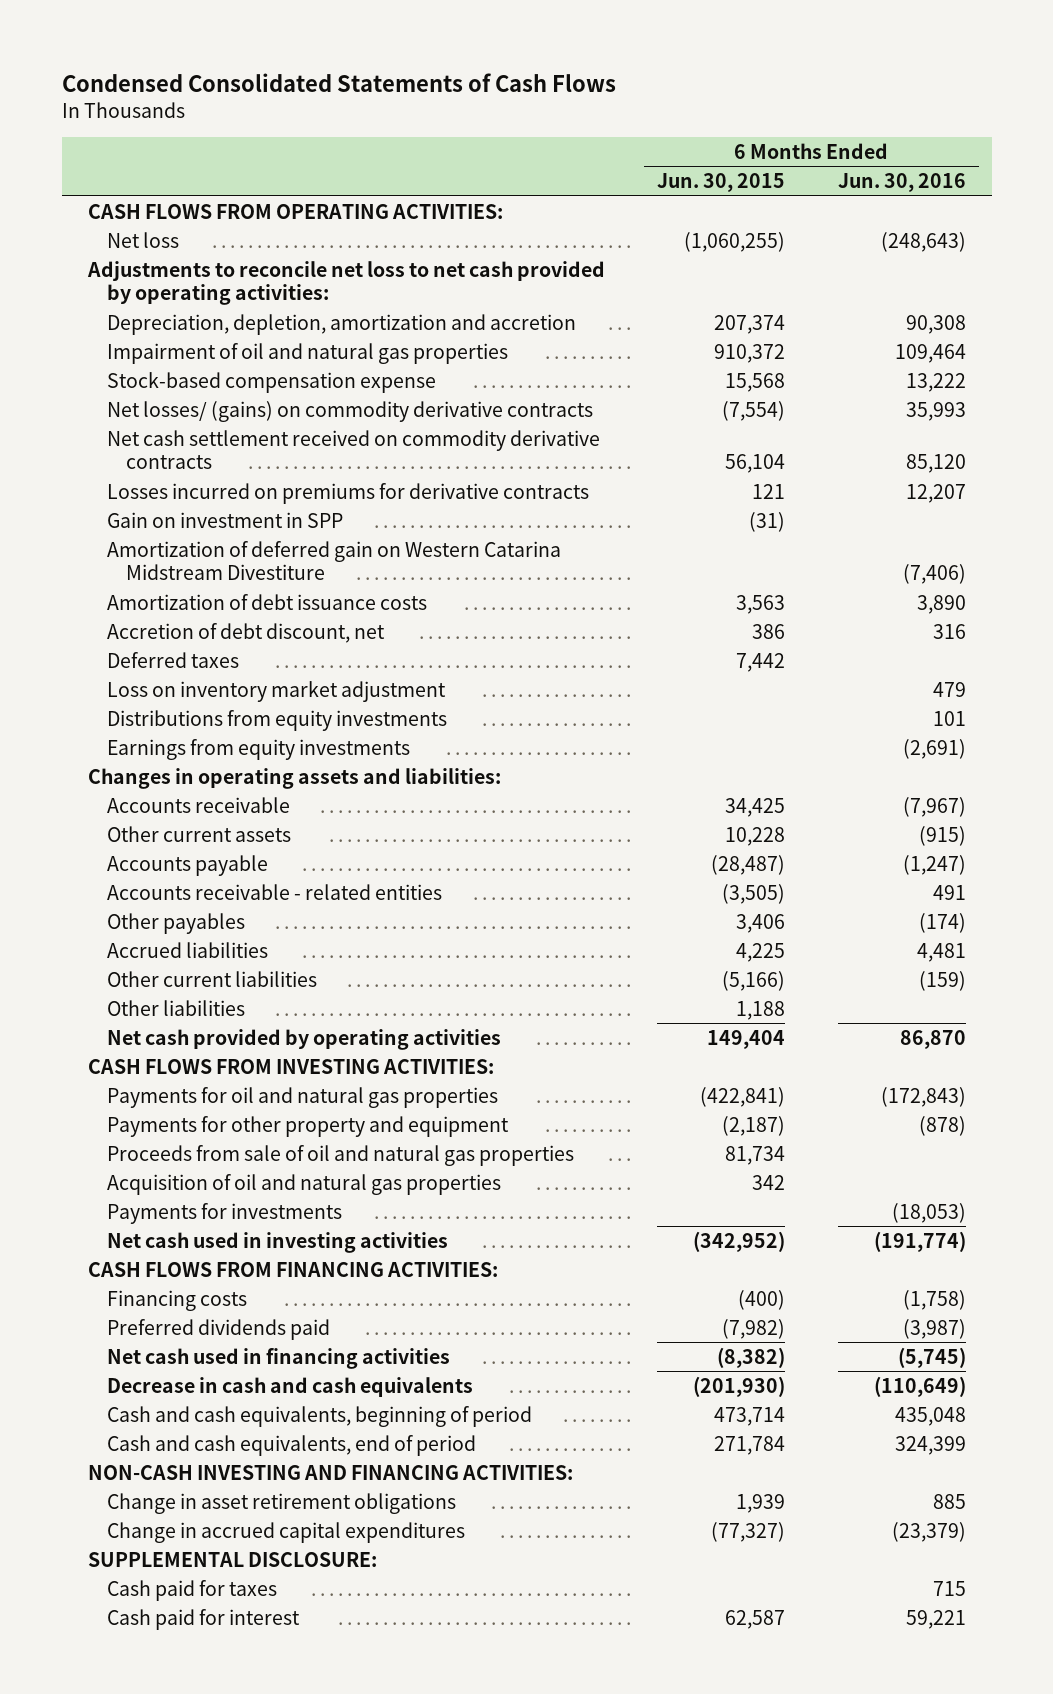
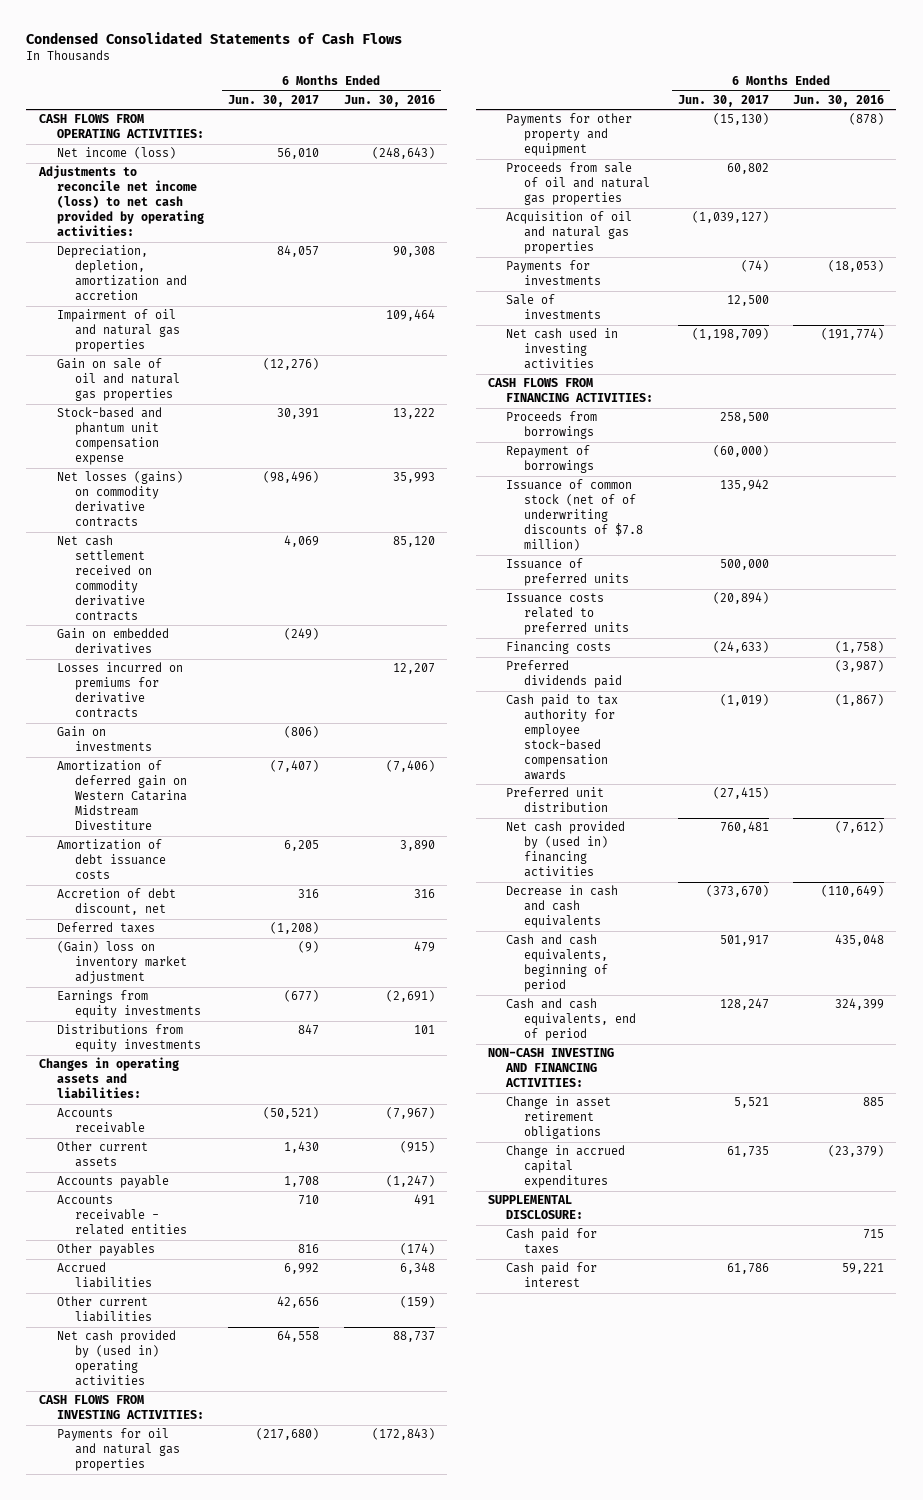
[657,173,786,193] Jun. 30, 2015 -> none
none -> [228,94,320,107] Jun. 30, 2017
[106,231,179,248] Net loss -> [56,147,176,160] Net income (loss)
[86,260,605,305] Adjustments to reconcile net loss to net cash provided by operating activities: -> [37,165,204,237] Adjustments to reconcile net income (loss) to net cash provided by operating activities:
none -> [56,358,180,402] Gain on sale of oil and natural gas properties
[106,371,436,393] Stock-based compensation expense -> [56,407,162,466] Stock-based and phantum unit compensation expense
[106,400,593,422] Net losses/ (gains) on commodity derivative contracts -> [56,471,183,528] Net losses (gains) on commodity derivative contracts
none -> [56,628,169,655] Gain on embedded derivatives
[106,511,343,528] Gain on investment in SPP -> [56,726,152,752] Gain on investments
[106,680,446,702] Loss on inventory market adjustment -> [56,941,187,985] (Gain) loss on inventory market adjustment
[106,709,447,731] Distributions from equity investments -> [56,1024,201,1053] Distributions from equity investments
[916,942,966,962] 4,481 -> [399,1262,435,1275] 6,348
[106,999,245,1016] Other liabilities -> none
[106,1028,501,1050] Net cash provided by operating activities -> [56,1330,176,1387] Net cash provided by (used in) operating activities
[899,1029,966,1049] 86,870 -> [392,1331,435,1343] 88,737
none -> [506,294,602,320] Sale of investments
none -> [506,411,598,440] Proceeds from borrowings
none -> [506,445,595,474] Repayment of borrowings
none -> [506,479,644,552] Issuance of common stock (net of of underwriting discounts of $7.8 million)
none -> [506,558,630,587] Issuance of preferred units
none -> [506,593,630,636] Issuance costs related to preferred units
none -> [506,694,619,781] Cash paid to tax authority for employee stock-based compensation awards
none -> [506,787,609,813] Preferred unit distribution
[106,1347,450,1369] Net cash used in financing activities -> [506,821,626,878] Net cash provided by (used in) financing activities
[897,1346,966,1368] (5,745) -> [835,821,885,834] (7,612)

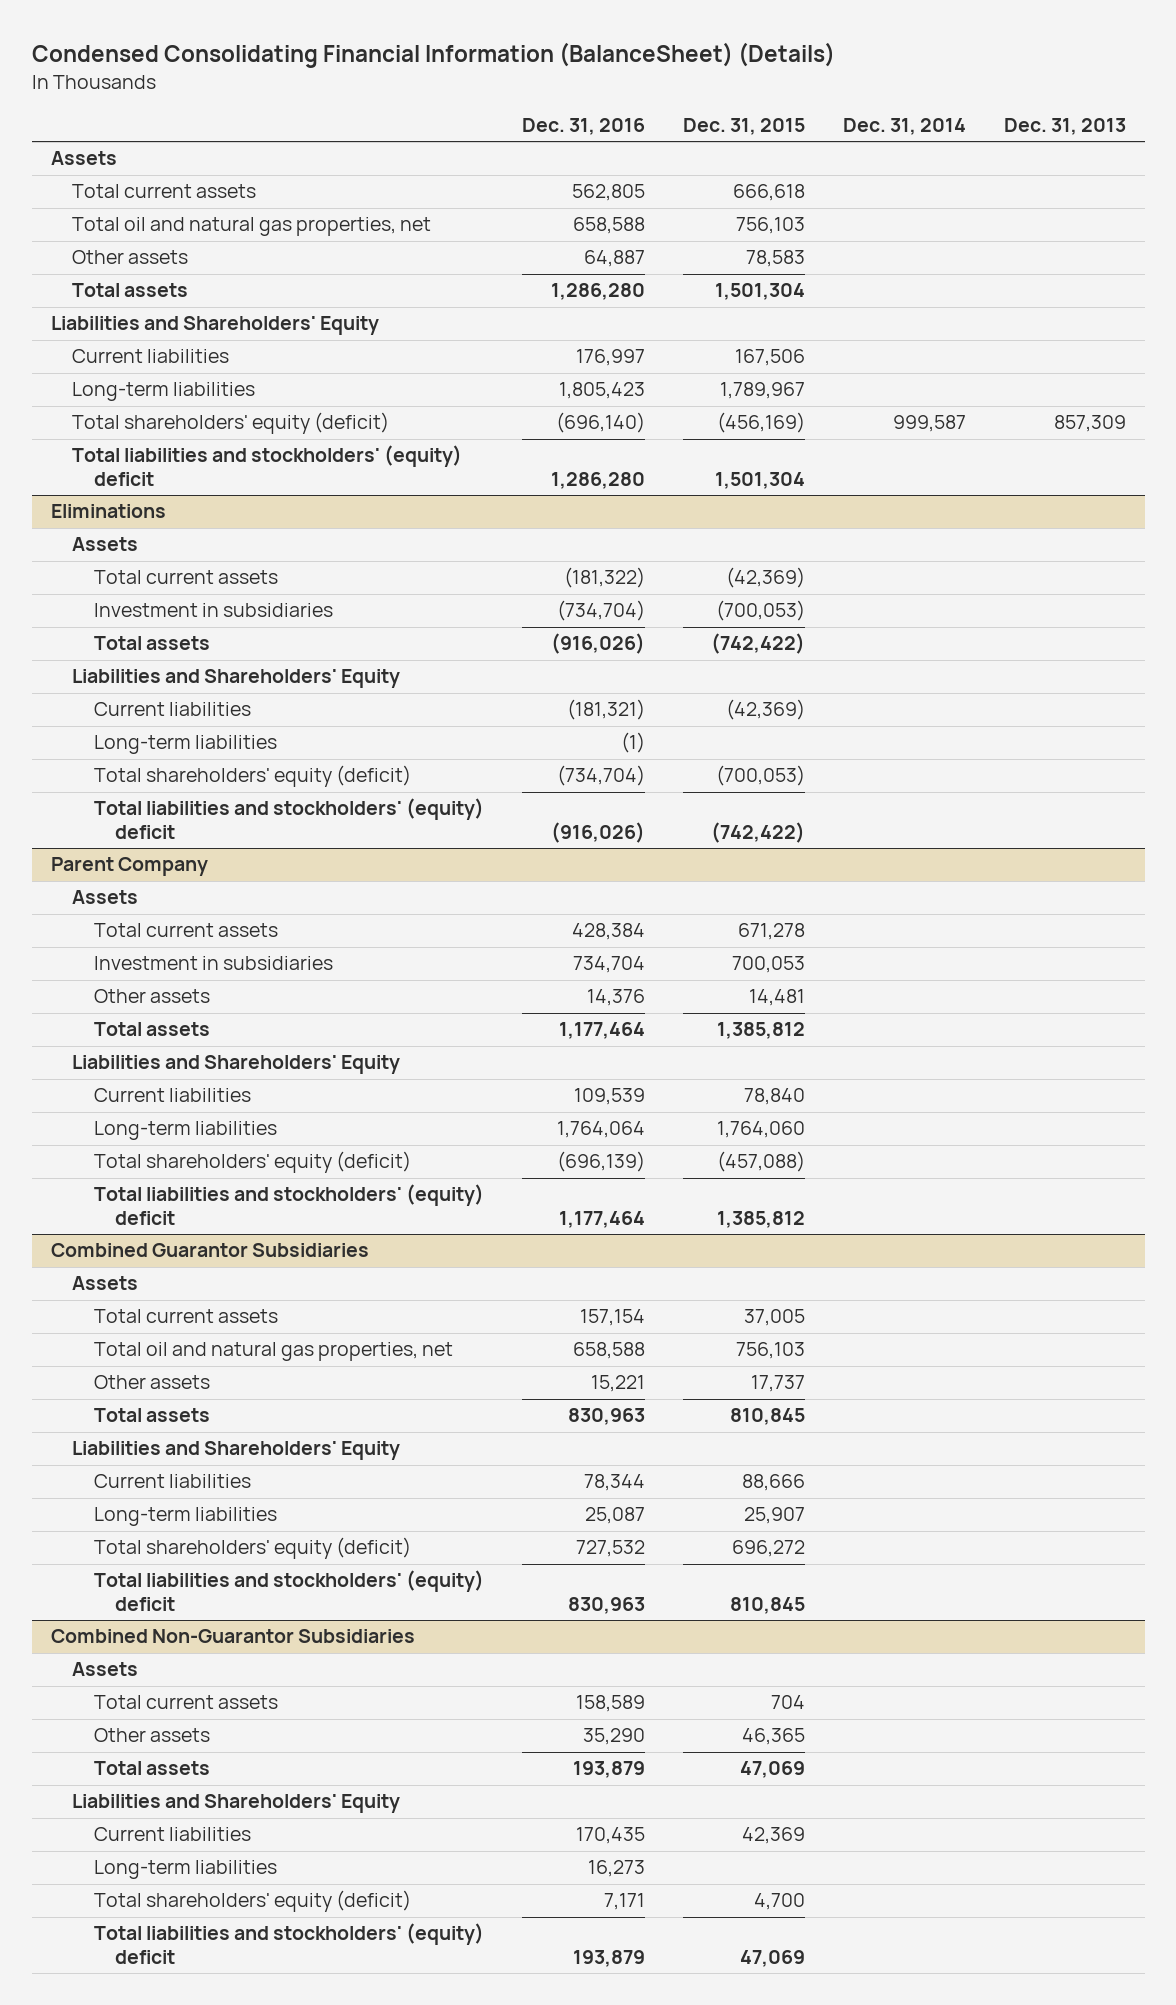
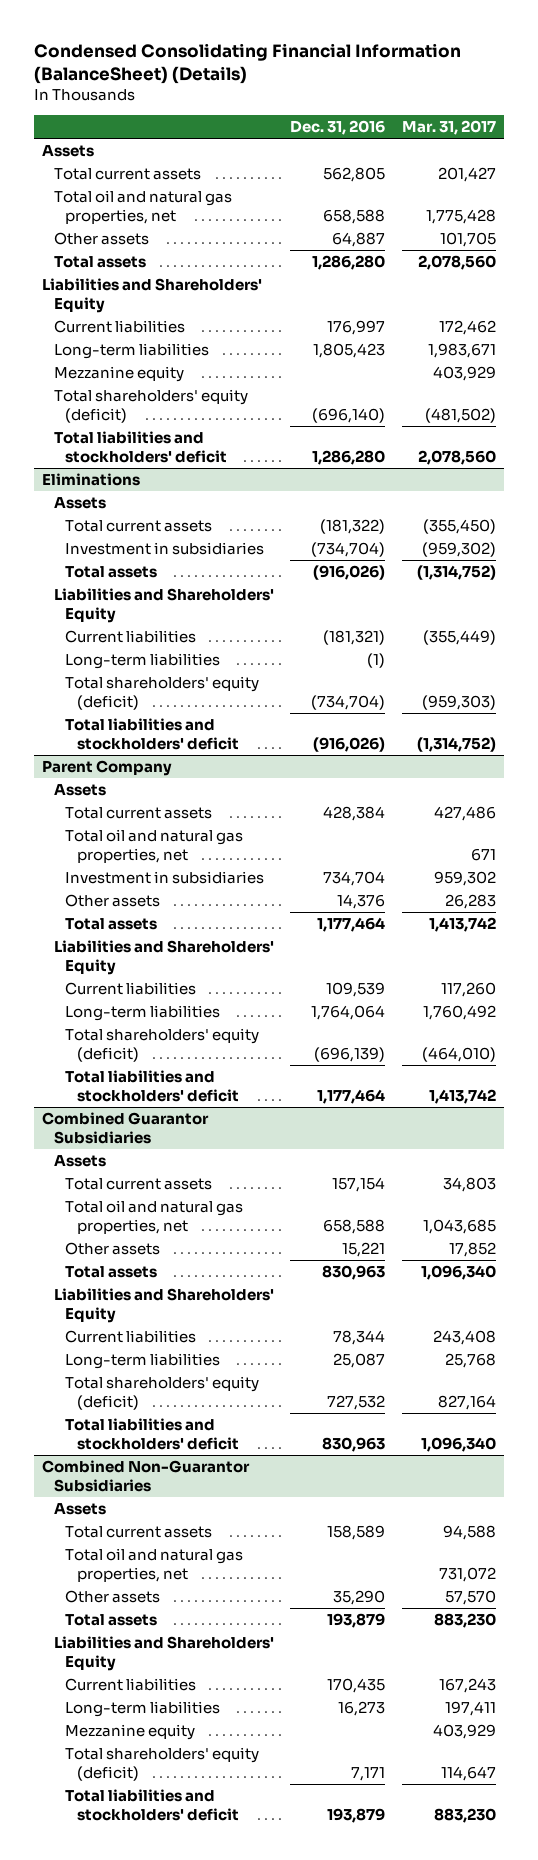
[682,117,805,135] Dec. 31, 2015 -> none
[842,117,966,135] Dec. 31, 2014 -> none
[1003,117,1126,135] Dec. 31, 2013 -> none
none -> [402,120,497,136] Mar. 31, 2017
none -> [53,366,184,383] Mezzanine equity
[72,445,463,486] Total liabilities and stockholders' (equity) deficit -> [53,431,228,463] Total liabilities and stockholders' deficit
[93,798,484,839] Total liabilities and stockholders' (equity) deficit -> [65,718,239,750] Total liabilities and stockholders' deficit
none -> [65,829,244,863] Total oil and natural gas properties, net
[93,1184,484,1225] Total liabilities and stockholders' (equity) deficit -> [65,1070,239,1102] Total liabilities and stockholders' deficit
[93,1570,484,1611] Total liabilities and stockholders' (equity) deficit -> [65,1418,239,1450] Total liabilities and stockholders' deficit
none -> [65,1548,244,1582] Total oil and natural gas properties, net
none -> [65,1724,196,1741] Mezzanine equity
[93,1923,484,1964] Total liabilities and stockholders' (equity) deficit -> [65,1789,239,1821] Total liabilities and stockholders' deficit

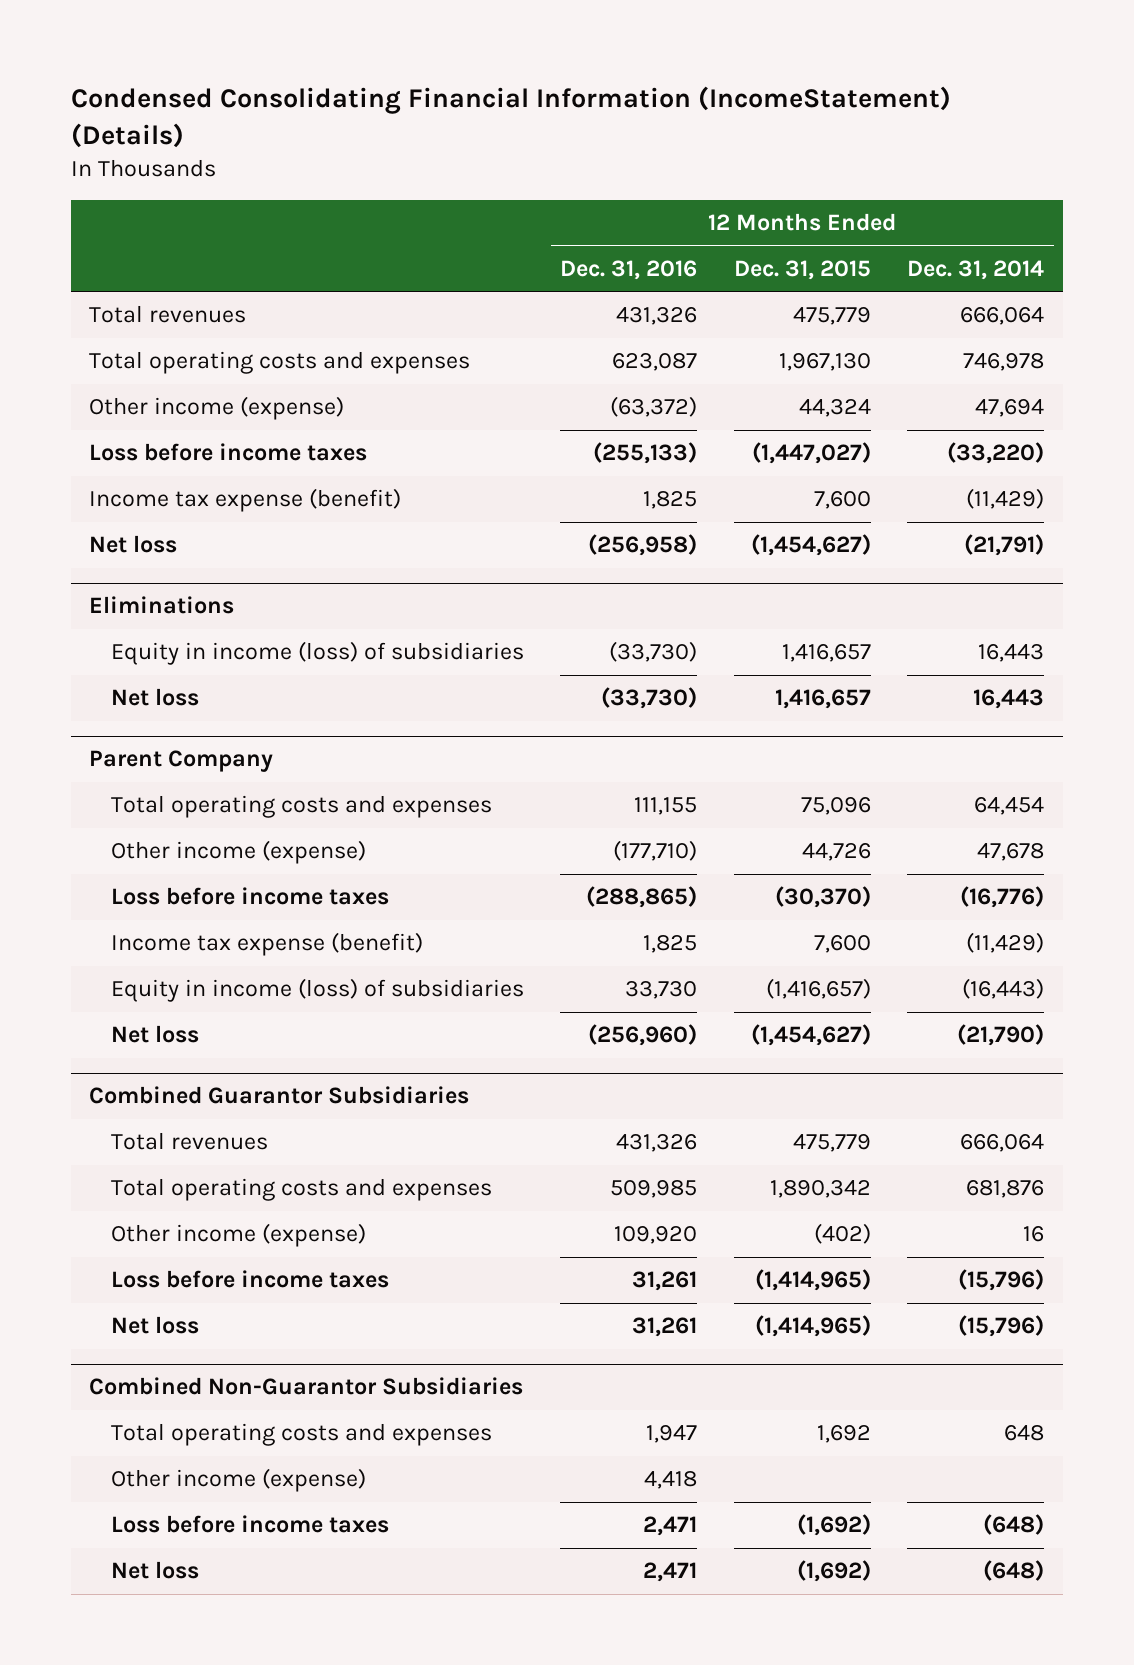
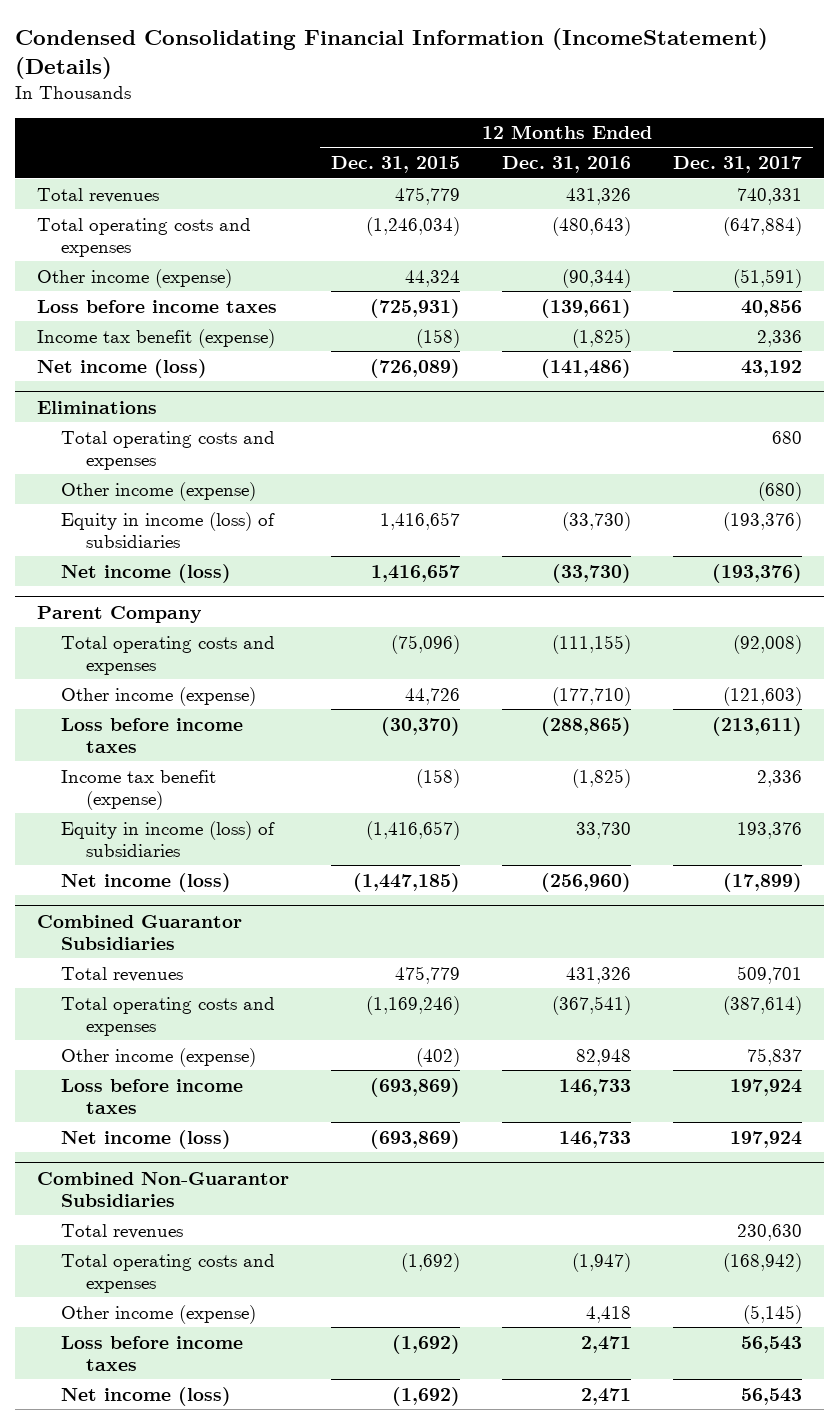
[907,259,1045,280] Dec. 31, 2014 -> none
none -> [673,156,803,174] Dec. 31, 2017
[612,353,698,372] 623,087 -> [552,216,632,236] (480,643)
[778,353,871,372] 1,967,130 -> [365,216,460,236] (1,246,034)
[610,396,698,418] (63,372) -> [562,268,632,288] (90,344)
[593,442,698,465] (255,133) -> [541,298,632,318] (139,661)
[751,442,871,465] (1,447,027) -> [369,298,460,318] (725,931)
[89,488,402,513] Income tax expense (benefit) -> [36,328,275,348] Income tax benefit (expense)
[643,491,698,510] 1,825 -> [572,328,632,348] (1,825)
[813,491,871,510] 7,600 -> [415,328,460,348] (158)
[89,535,178,554] Net loss -> [36,358,207,378] Net income (loss)
[588,534,698,557] (256,958) -> [541,358,632,378] (141,486)
[750,534,871,557] (1,454,627) -> [369,358,460,378] (726,089)
none -> [61,430,276,470] Total operating costs and expenses
none -> [61,481,257,501] Other income (expense)
[110,688,199,707] Net loss -> [61,563,232,583] Net income (loss)
[634,797,698,816] 111,155 -> [552,634,632,654] (111,155)
[800,797,871,816] 75,096 -> [390,634,460,654] (75,096)
[110,932,423,957] Income tax expense (benefit) -> [61,769,217,810] Income tax benefit (expense)
[643,935,698,954] 1,825 -> [572,768,632,788] (1,825)
[813,935,871,954] 7,600 -> [415,768,460,788] (158)
[110,1025,199,1044] Net loss -> [61,872,232,892] Net income (loss)
[750,1024,871,1047] (1,454,627) -> [352,872,460,892] (1,447,185)
[610,1180,698,1199] 509,985 -> [552,995,632,1015] (367,541)
[769,1180,871,1199] 1,890,342 -> [365,995,460,1015] (1,169,246)
[614,1226,698,1245] 109,920 -> [576,1048,632,1066] 82,948
[632,1271,698,1292] 31,261 -> [559,1078,632,1096] 146,733
[754,1269,871,1292] (1,414,965) -> [369,1077,460,1097] (693,869)
[110,1316,199,1335] Net loss -> [61,1129,232,1149] Net income (loss)
[632,1317,698,1338] 31,261 -> [559,1130,632,1148] 146,733
[754,1315,871,1338] (1,414,965) -> [369,1129,460,1149] (693,869)
none -> [61,1223,184,1239] Total revenues
[646,1425,698,1444] 1,947 -> [572,1252,632,1272] (1,947)
[816,1425,871,1444] 1,692 -> [400,1252,460,1272] (1,692)
[110,1561,199,1580] Net loss -> [61,1386,232,1406] Net income (loss)

